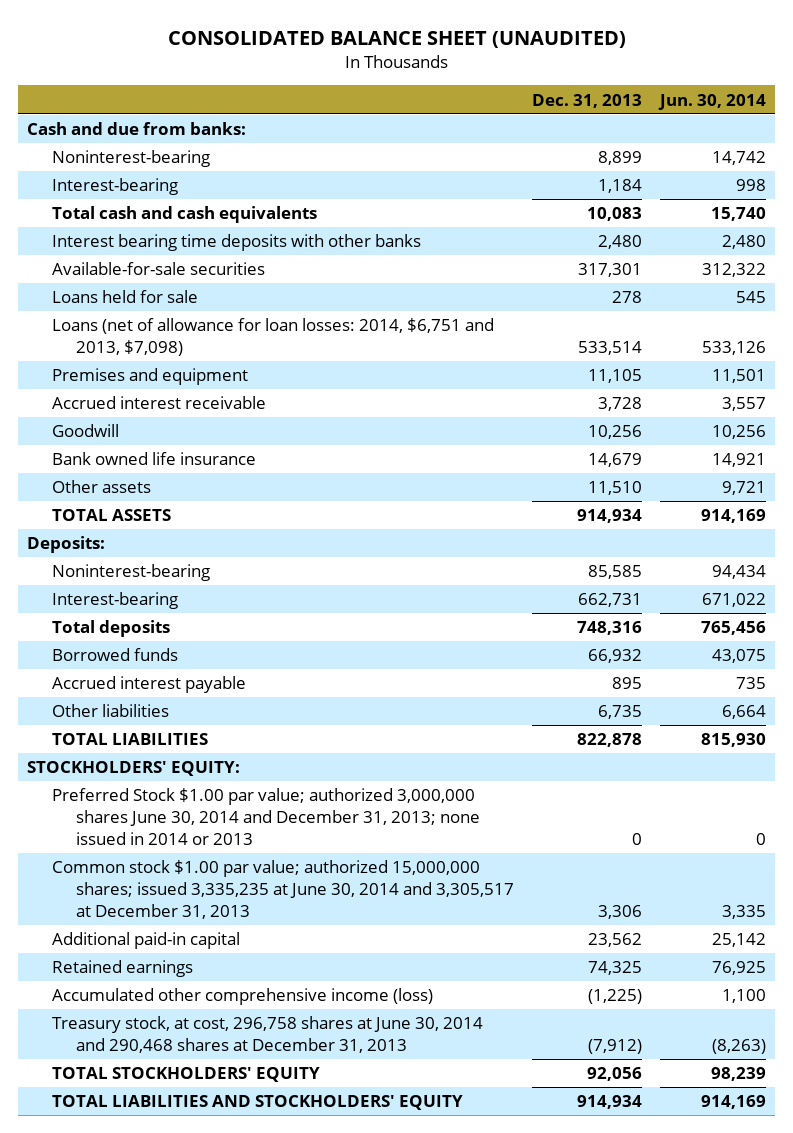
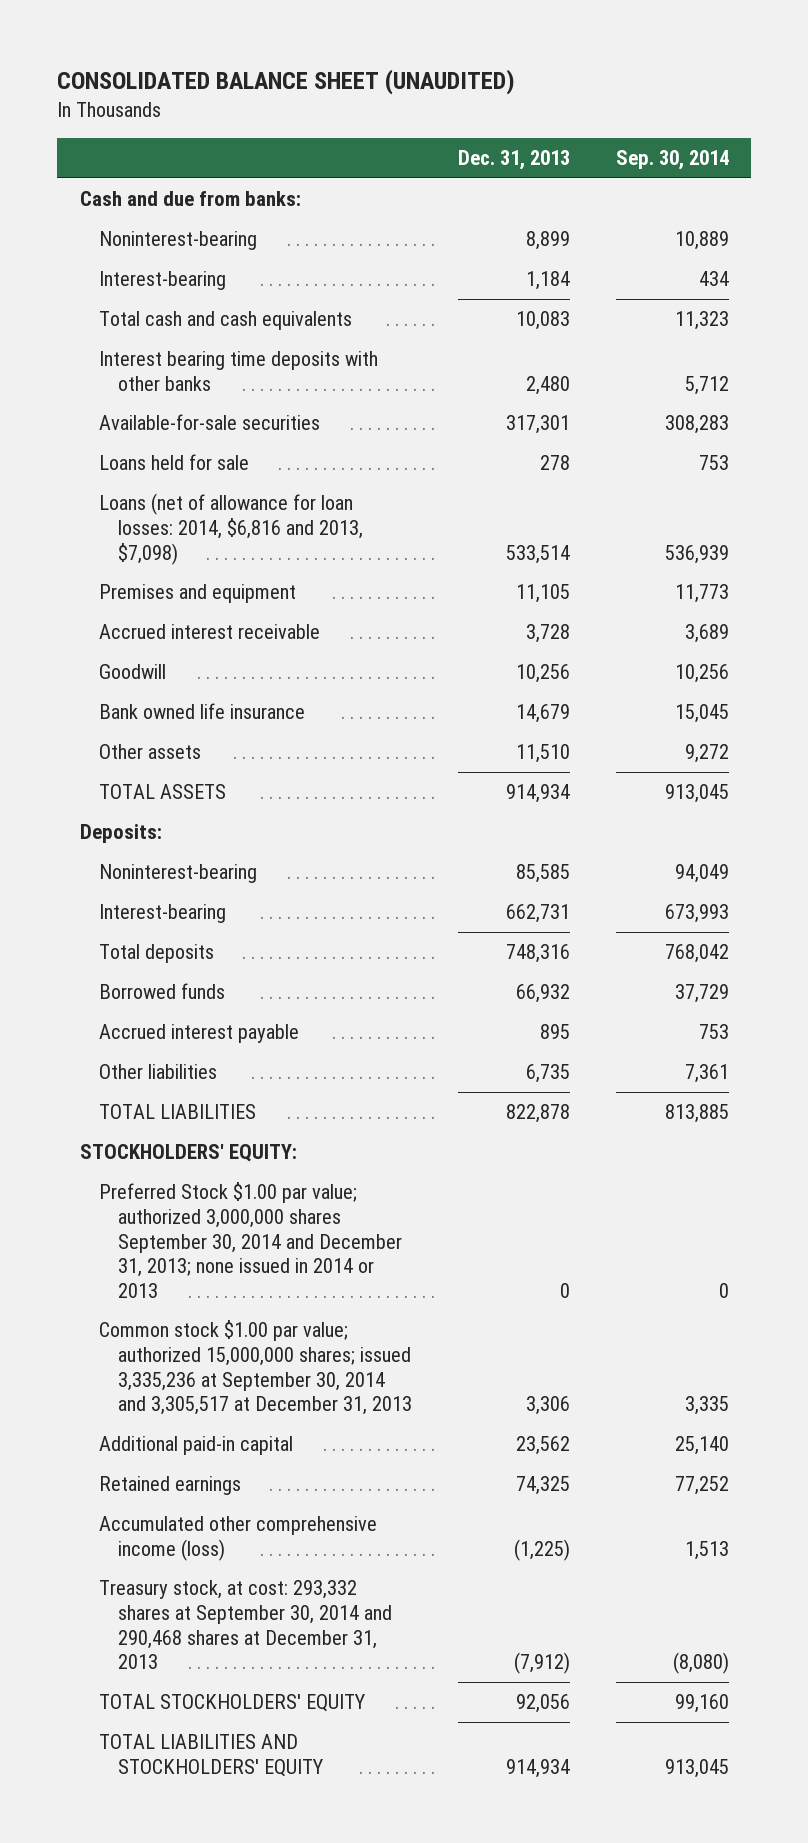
[658,93,767,110] Jun. 30, 2014 -> none
none -> [615,150,729,171] Sep. 30, 2014
[51,318,494,357] Loans (net of allowance for loan losses: 2014, $6,751 and 2013, $7,098) -> [98,493,363,565] Loans (net of allowance for loan losses: 2014, $6,816 and 2013, $7,098)
[51,788,480,846] Preferred Stock $1.00 par value; authorized 3,000,000 shares June 30, 2014 and December 31, 2013; none issued in 2014 or 2013 -> [98,1182,402,1298] Preferred Stock $1.00 par value; authorized 3,000,000 shares September 30, 2014 and December 31, 2013; none issued in 2014 or 2013
[51,860,514,920] Common stock $1.00 par value; authorized 15,000,000 shares; issued 3,335,235 at June 30, 2014 and 3,305,517 at December 31, 2013 -> [98,1320,412,1416] Common stock $1.00 par value; authorized 15,000,000 shares; issued 3,335,236 at September 30, 2014 and 3,305,517 at December 31, 2013
[51,1016,483,1054] Treasury stock, at cost, 296,758 shares at June 30, 2014 and 290,468 shares at December 31, 2013 -> [98,1580,392,1670] Treasury stock, at cost: 293,332 shares at September 30, 2014 and 290,468 shares at December 31, 2013

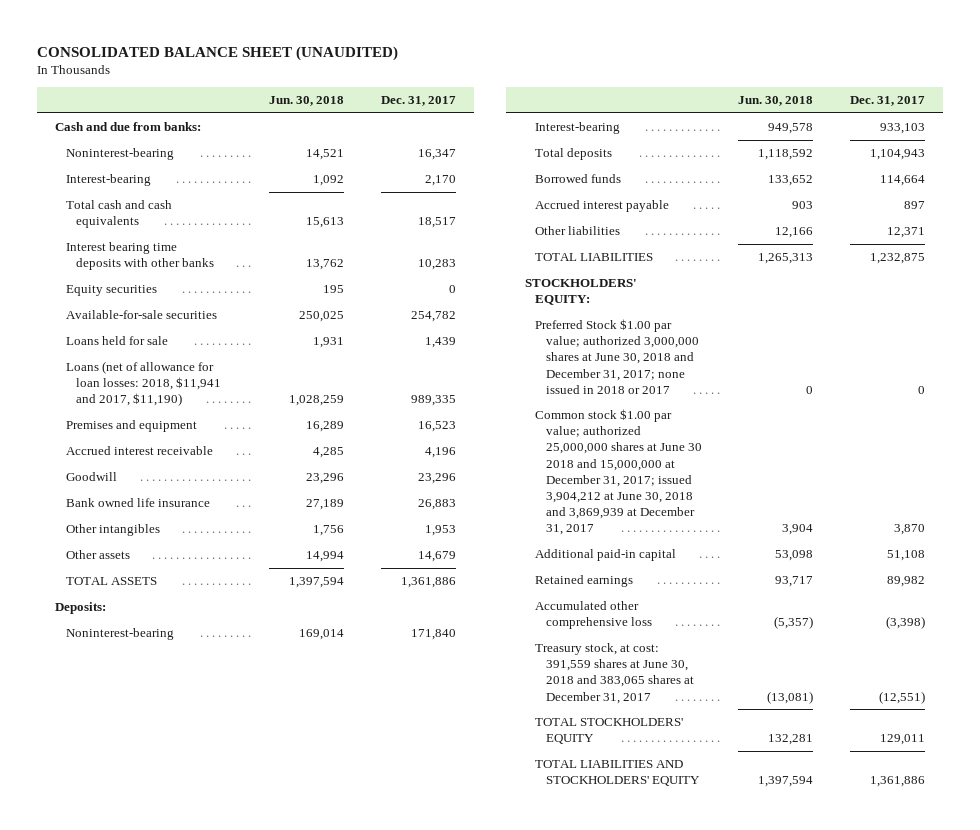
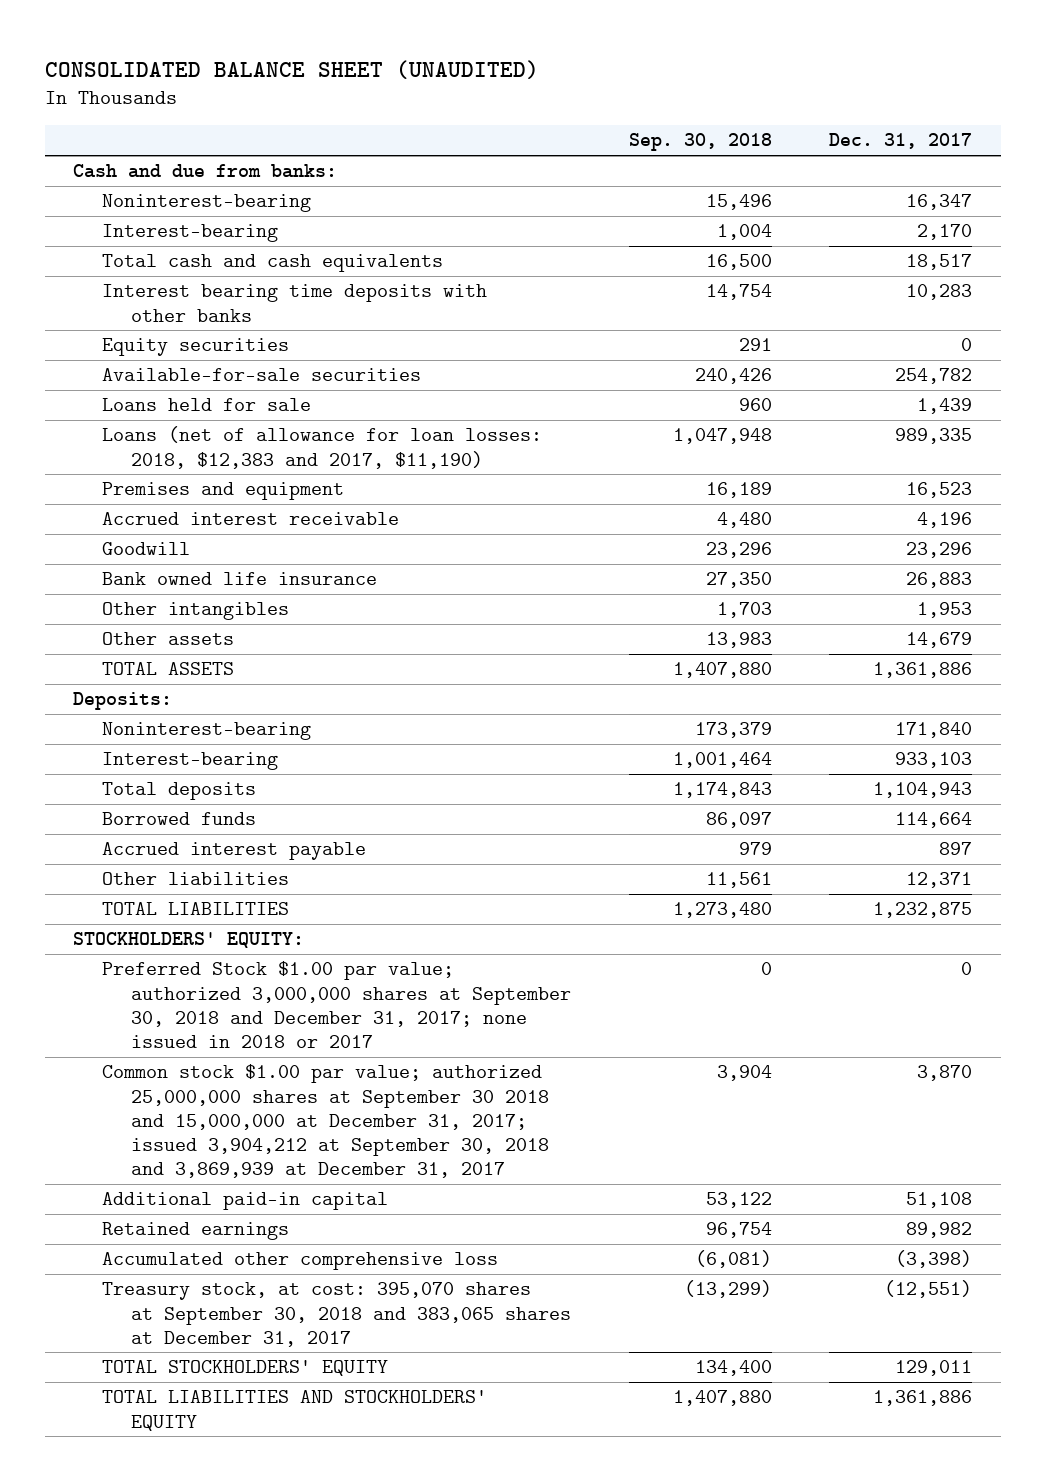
[268,95,344,106] Jun. 30, 2018 -> none
none -> [628,133,772,152] Sep. 30, 2018
[65,360,222,407] Loans (net of allowance for loan losses: 2018, $11,941 and 2017, $11,190) -> [102,426,543,469] Loans (net of allowance for loan losses: 2018, $12,383 and 2017, $11,190)
[535,318,699,394] Preferred Stock $1.00 par value; authorized 3,000,000 shares at June 30, 2018 and December 31, 2017; none issued in 2018 or 2017 -> [102,961,572,1048] Preferred Stock $1.00 par value; authorized 3,000,000 shares at September 30, 2018 and December 31, 2017; none issued in 2018 or 2017
[535,408,702,536] Common stock $1.00 par value; authorized 25,000,000 shares at June 30 2018 and 15,000,000 at December 31, 2017; issued 3,904,212 at June 30, 2018 and 3,869,939 at December 31, 2017 -> [102,1064,550,1178] Common stock $1.00 par value; authorized 25,000,000 shares at September 30 2018 and 15,000,000 at December 31, 2017; issued 3,904,212 at September 30, 2018 and 3,869,939 at December 31, 2017
[535,642,694,704] Treasury stock, at cost: 391,559 shares at June 30, 2018 and 383,065 shares at December 31, 2017 -> [102,1282,572,1347] Treasury stock, at cost: 395,070 shares at September 30, 2018 and 383,065 shares at December 31, 2017

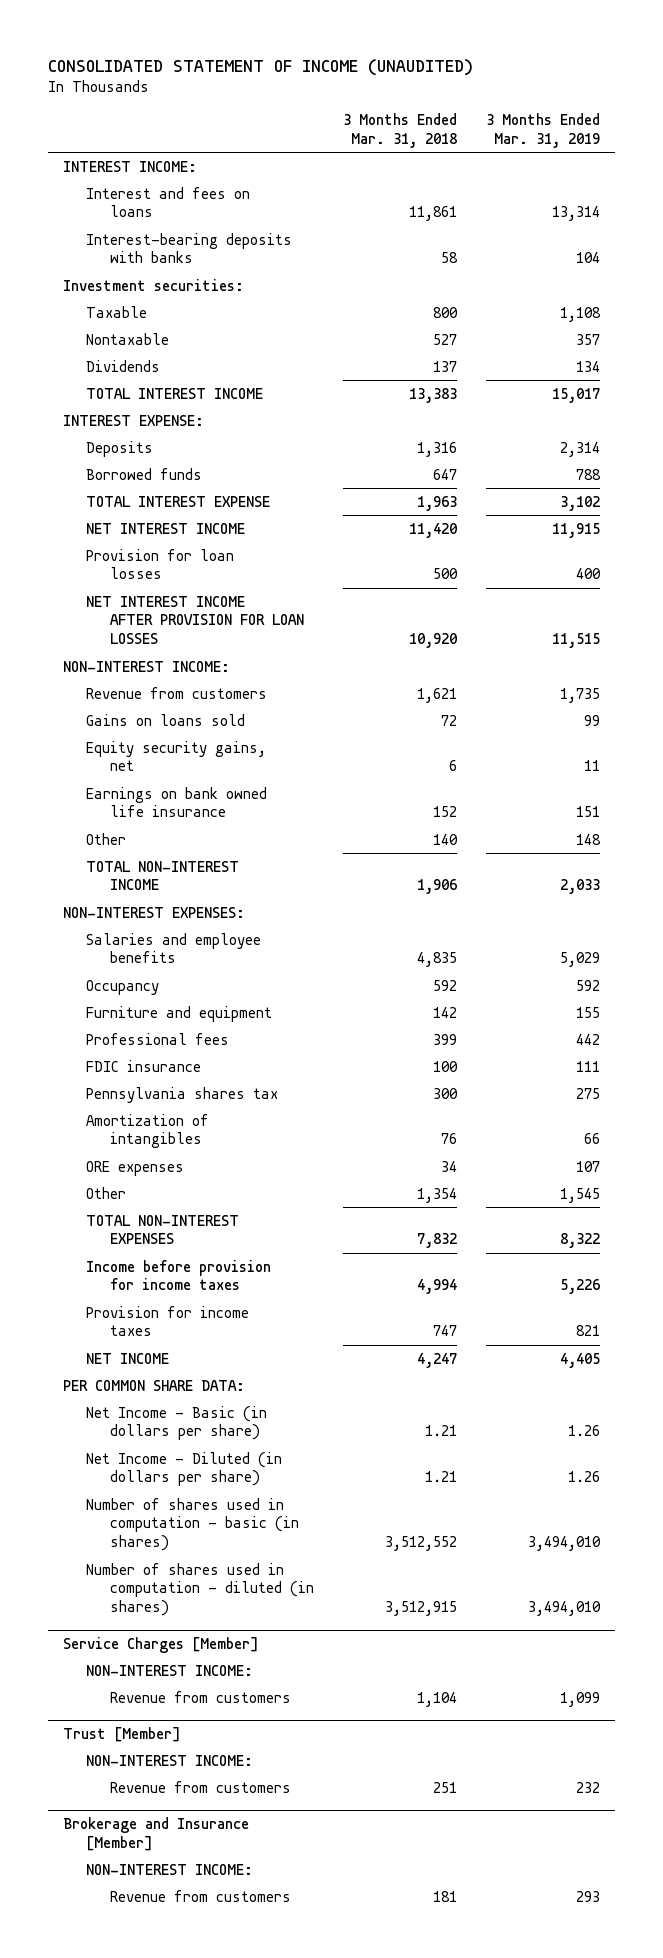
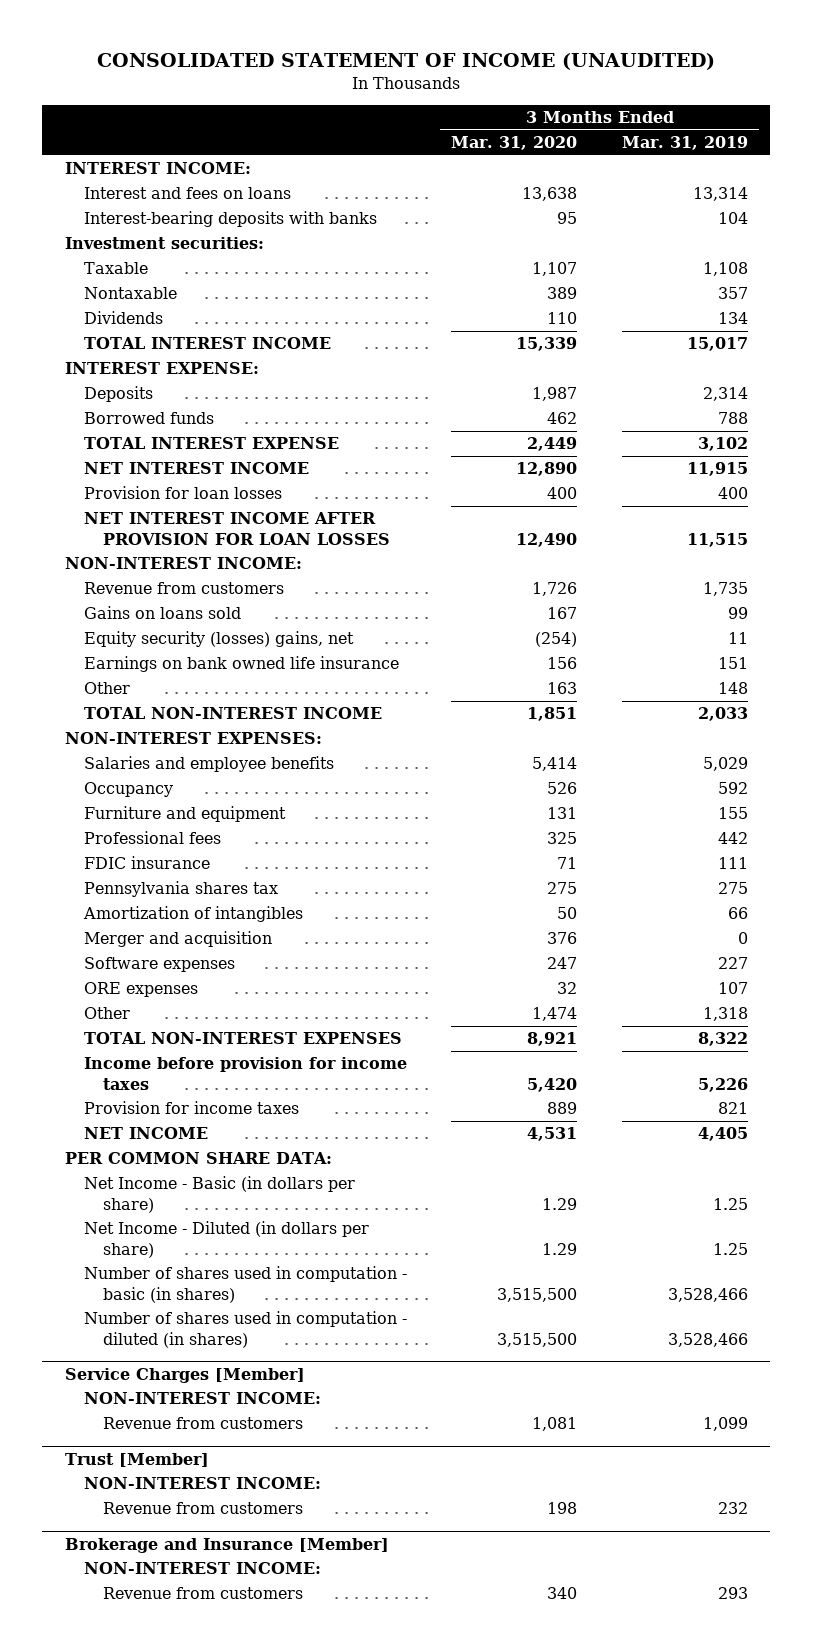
[342,113,457,149] 3 Months Ended Mar. 31, 2018 -> none
none -> [451,136,578,151] Mar. 31, 2020
[86,740,267,772] Equity security gains, net -> [83,631,354,648] Equity security (losses) gains, net
none -> [83,931,272,948] Merger and acquisition
none -> [83,957,235,973] Software expenses
[559,1187,600,1203] 1,545 -> [703,1007,749,1022] 1,318
[567,1425,600,1437] 1.26 -> [713,1197,749,1210] 1.25
[567,1471,600,1483] 1.26 -> [713,1242,749,1255] 1.25
[527,1536,601,1552] 3,494,010 -> [668,1287,749,1302] 3,528,466
[527,1601,601,1617] 3,494,010 -> [668,1332,749,1347] 3,528,466

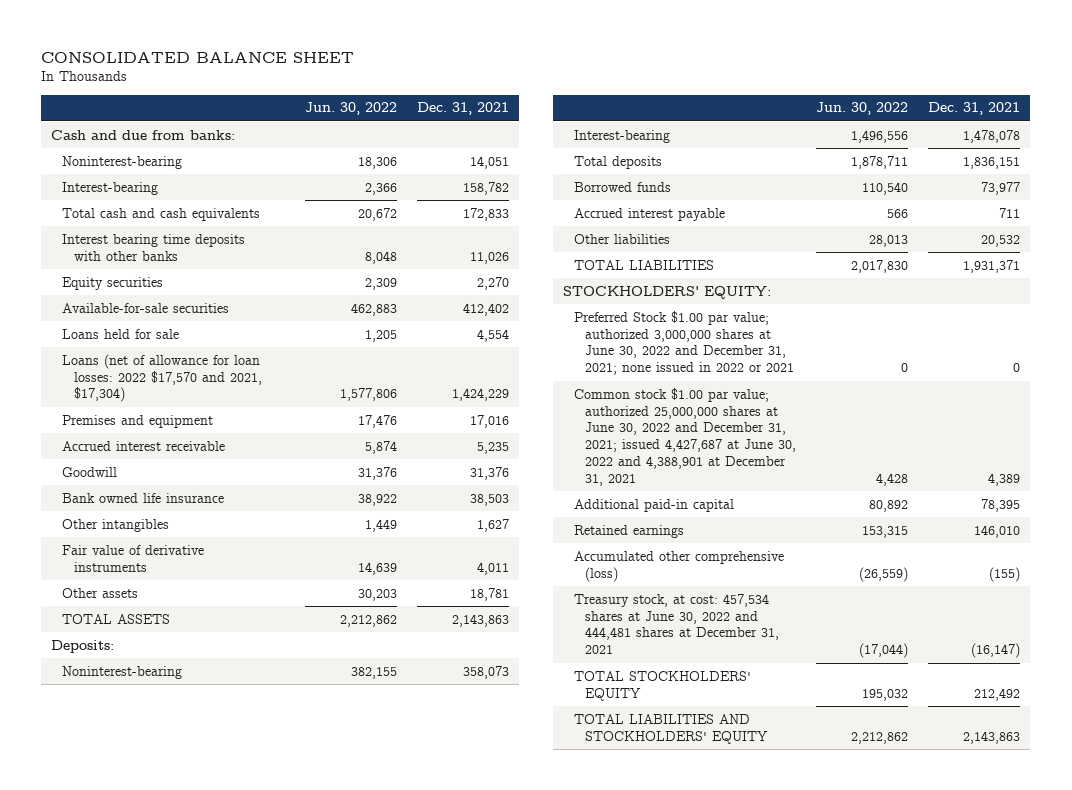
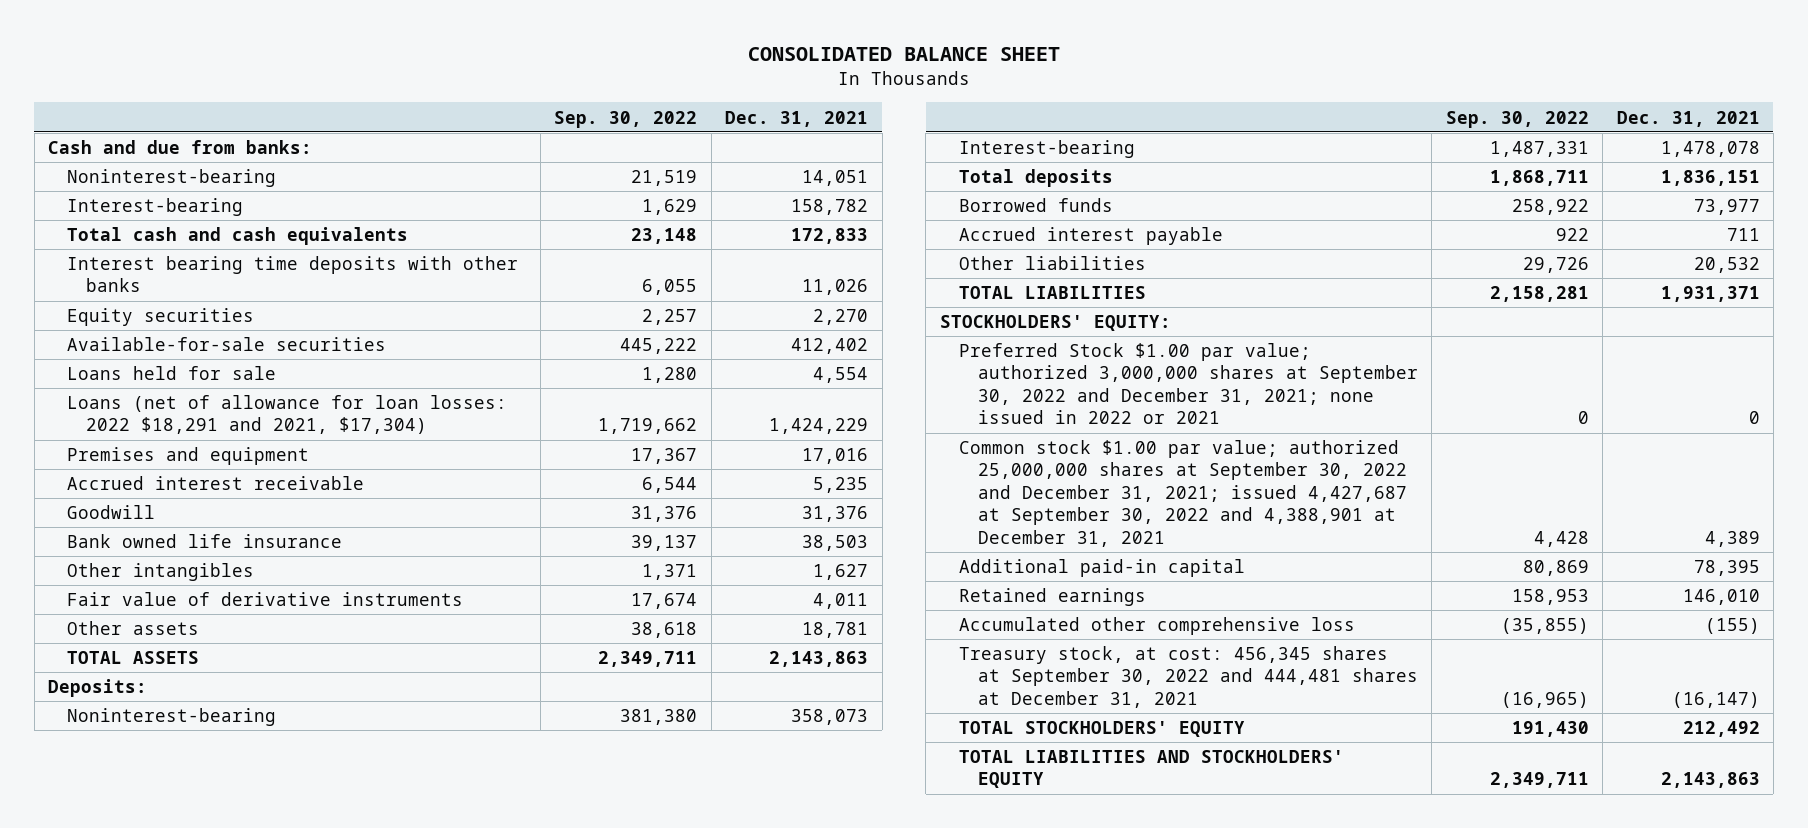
[304,102,397,116] Jun. 30, 2022 -> none
none -> [554,110,698,128] Sep. 30, 2022
[62,353,262,403] Loans (net of allowance for loan losses: 2022 $17,570 and 2021, $17,304) -> [67,395,508,435] Loans (net of allowance for loan losses: 2022 $18,291 and 2021, $17,304)
[574,310,795,376] Preferred Stock $1.00 par value; authorized 3,000,000 shares at June 30, 2022 and December 31, 2021; none issued in 2022 or 2021 -> [958,343,1418,425] Preferred Stock $1.00 par value; authorized 3,000,000 shares at September 30, 2022 and December 31, 2021; none issued in 2022 or 2021
[574,387,797,487] Common stock $1.00 par value; authorized 25,000,000 shares at June 30, 2022 and December 31, 2021; issued 4,427,687 at June 30, 2022 and 4,388,901 at December 31, 2021 -> [958,440,1407,547] Common stock $1.00 par value; authorized 25,000,000 shares at September 30, 2022 and December 31, 2021; issued 4,427,687 at September 30, 2022 and 4,388,901 at December 31, 2021
[574,550,785,582] Accumulated other comprehensive (loss) -> [958,617,1355,636] Accumulated other comprehensive loss
[574,593,780,655] Treasury stock, at cost: 457,534 shares at June 30, 2022 and 444,481 shares at December 31, 2021 -> [958,646,1418,708] Treasury stock, at cost: 456,345 shares at September 30, 2022 and 444,481 shares at December 31, 2021

